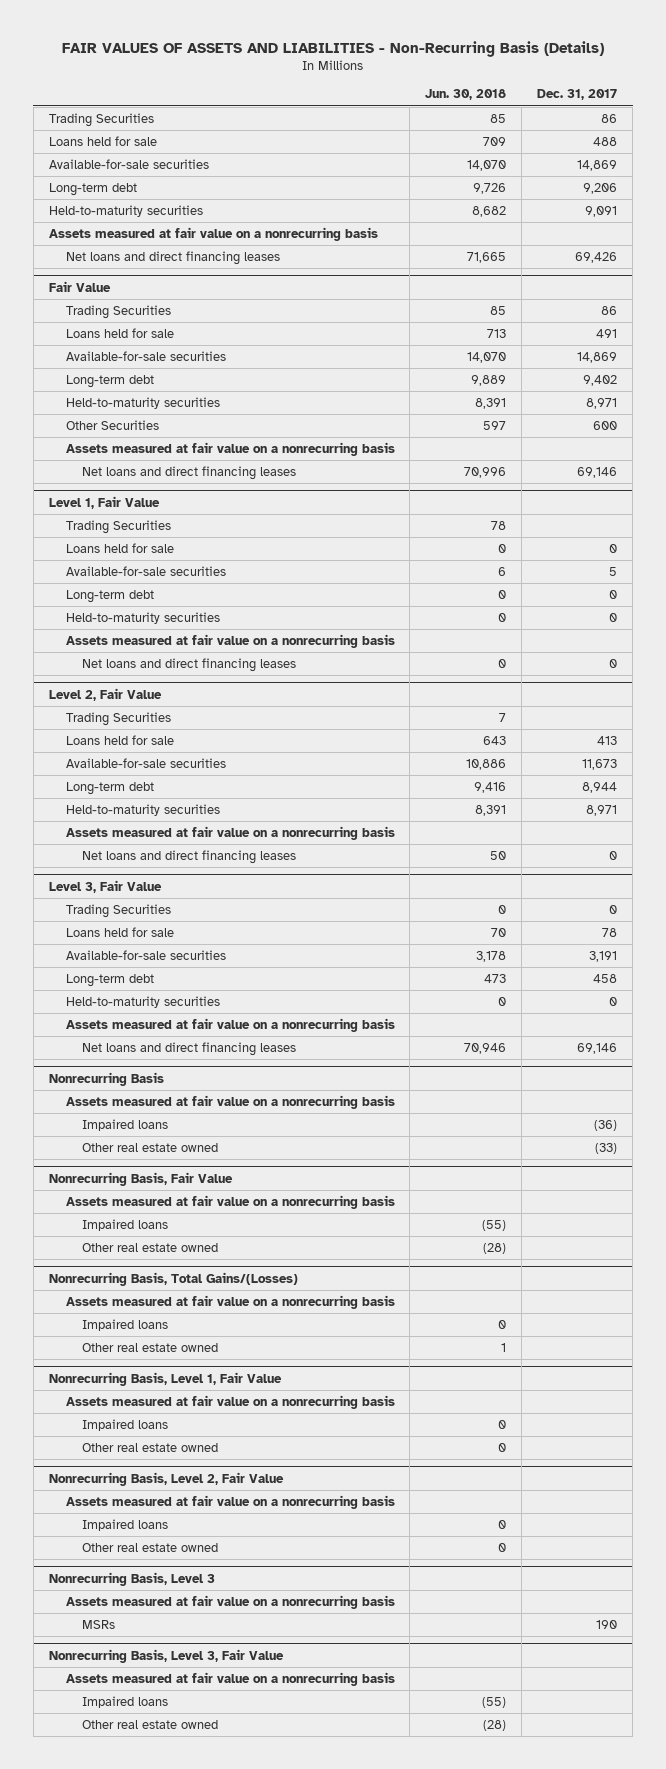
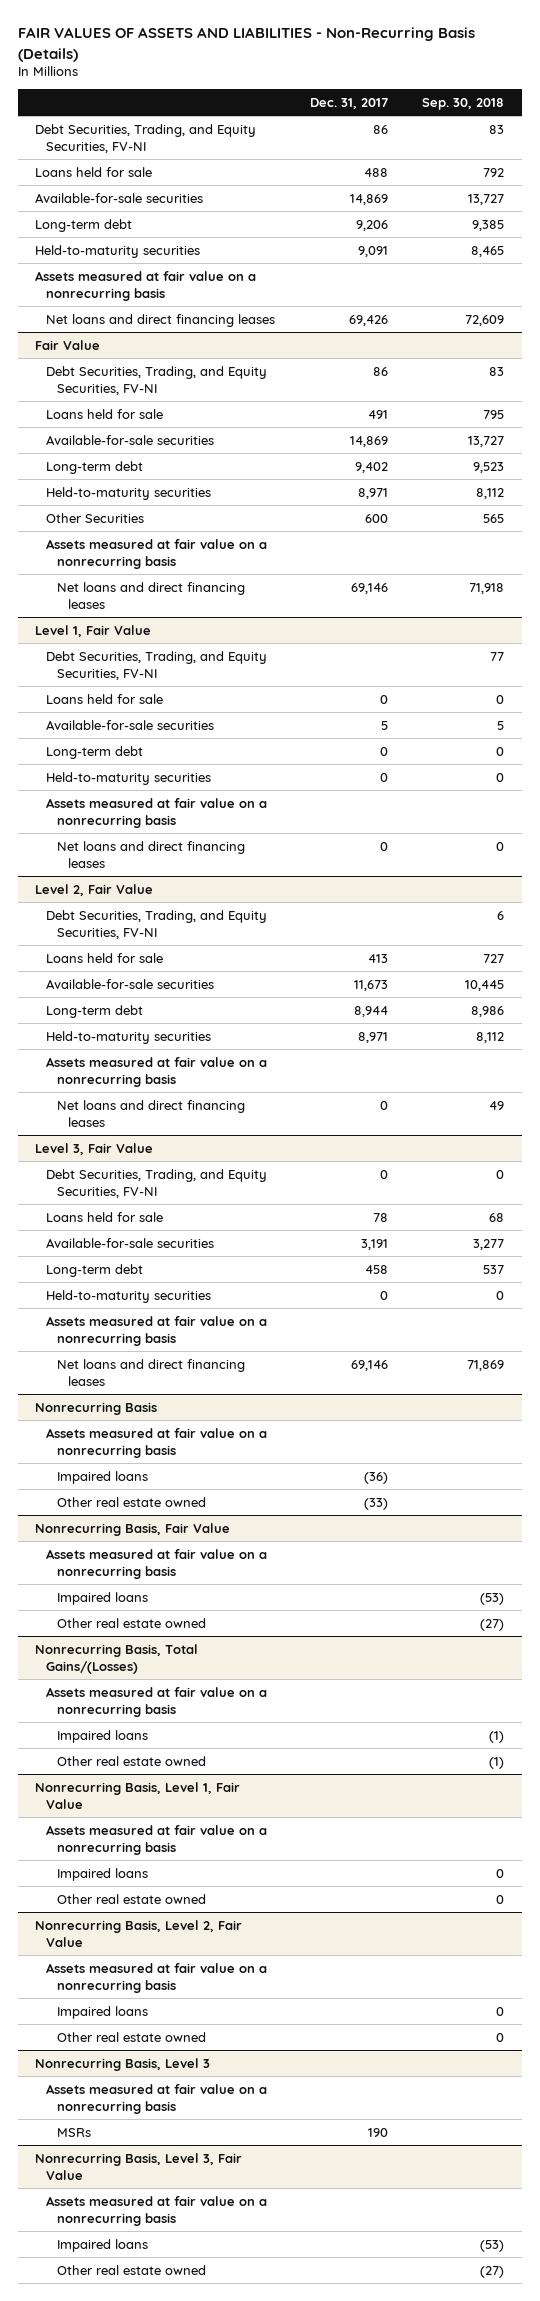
[425,89,507,101] Jun. 30, 2018 -> none
none -> [422,97,505,110] Sep. 30, 2018
[48,112,154,127] Trading Securities -> [35,123,257,153] Debt Securities, Trading, and Equity Securities, FV-NI
[65,304,171,319] Trading Securities -> [46,365,268,395] Debt Securities, Trading, and Equity Securities, FV-NI
[65,519,171,534] Trading Securities -> [46,650,268,680] Debt Securities, Trading, and Equity Securities, FV-NI
[65,711,171,726] Trading Securities -> [46,909,268,939] Debt Securities, Trading, and Equity Securities, FV-NI
[65,903,171,918] Trading Securities -> [46,1168,268,1198] Debt Securities, Trading, and Equity Securities, FV-NI

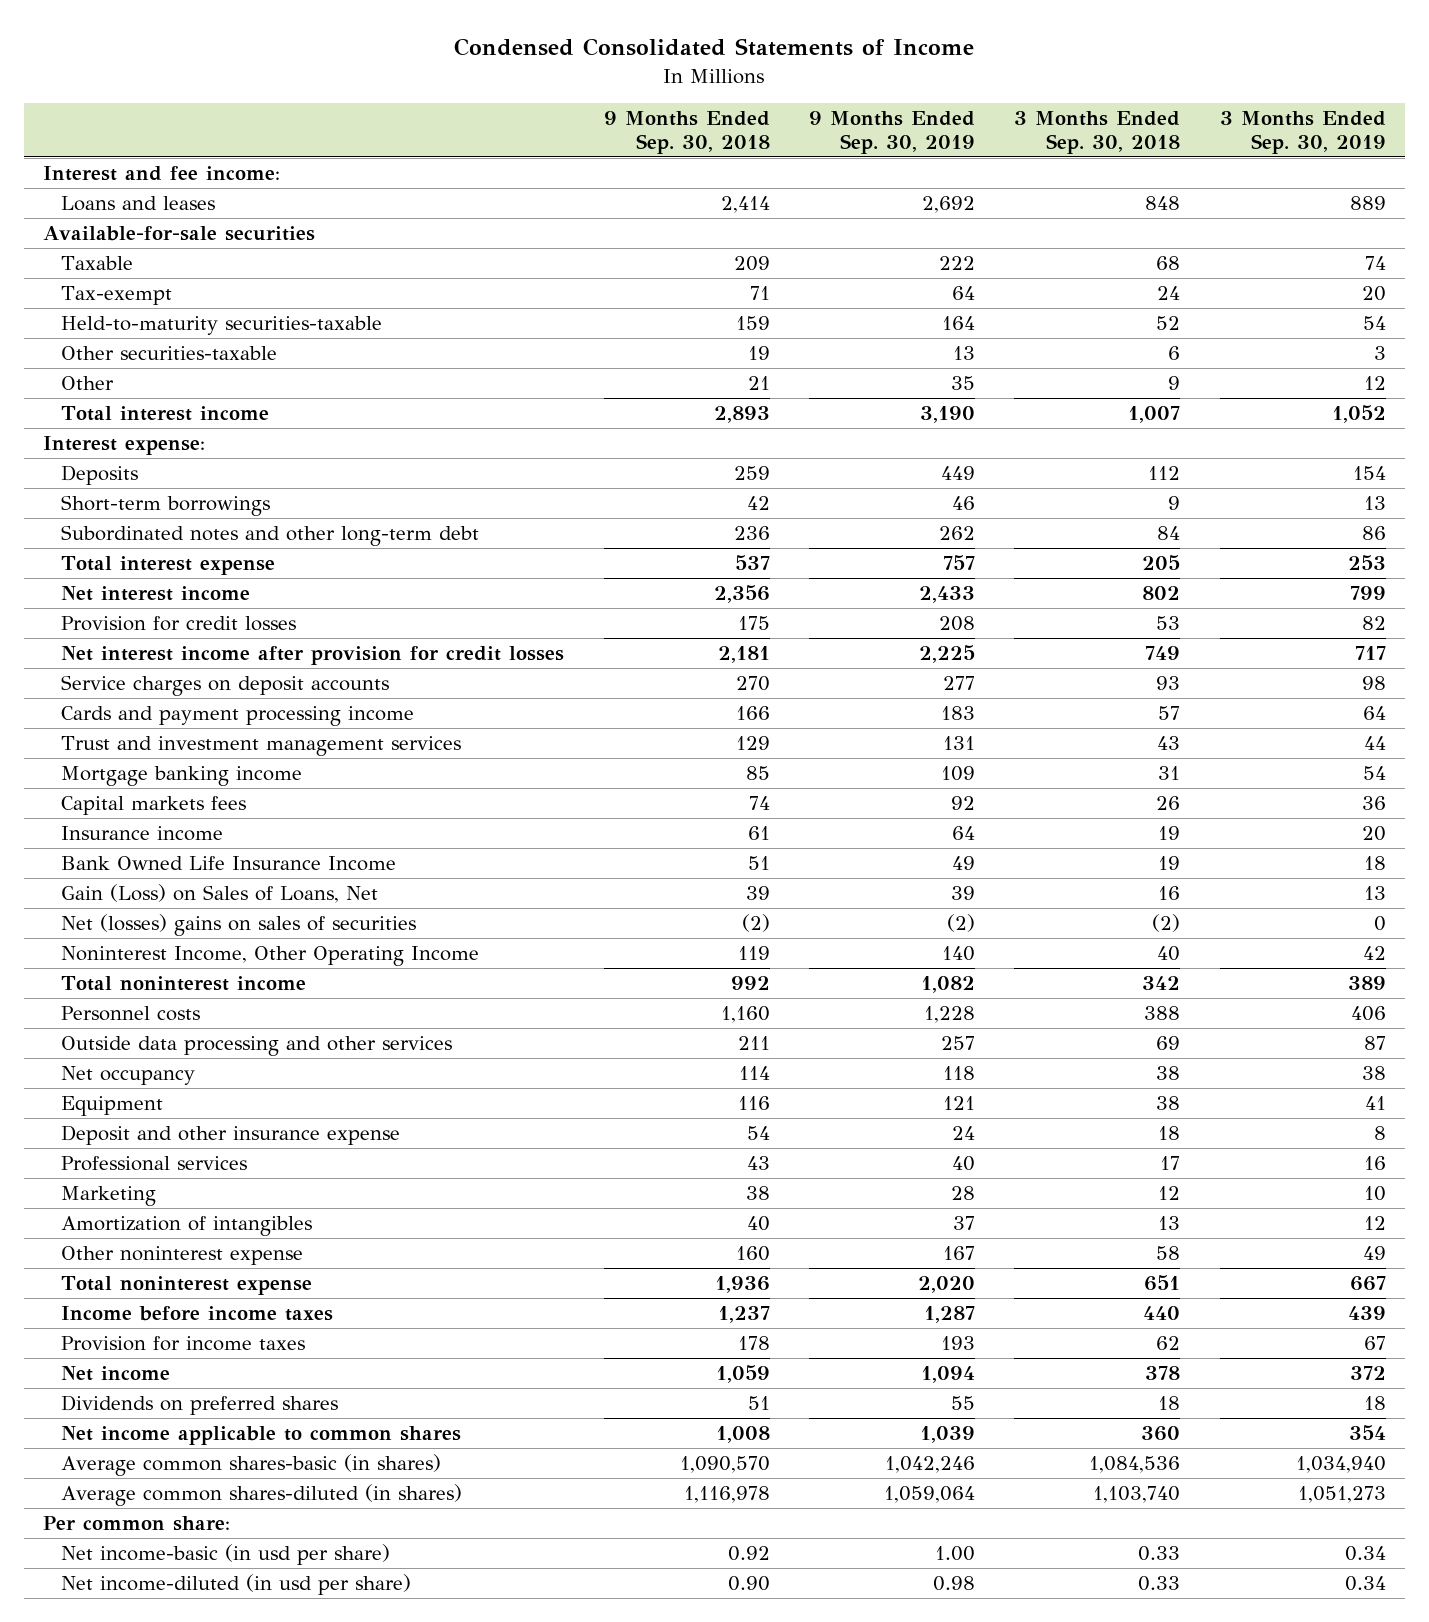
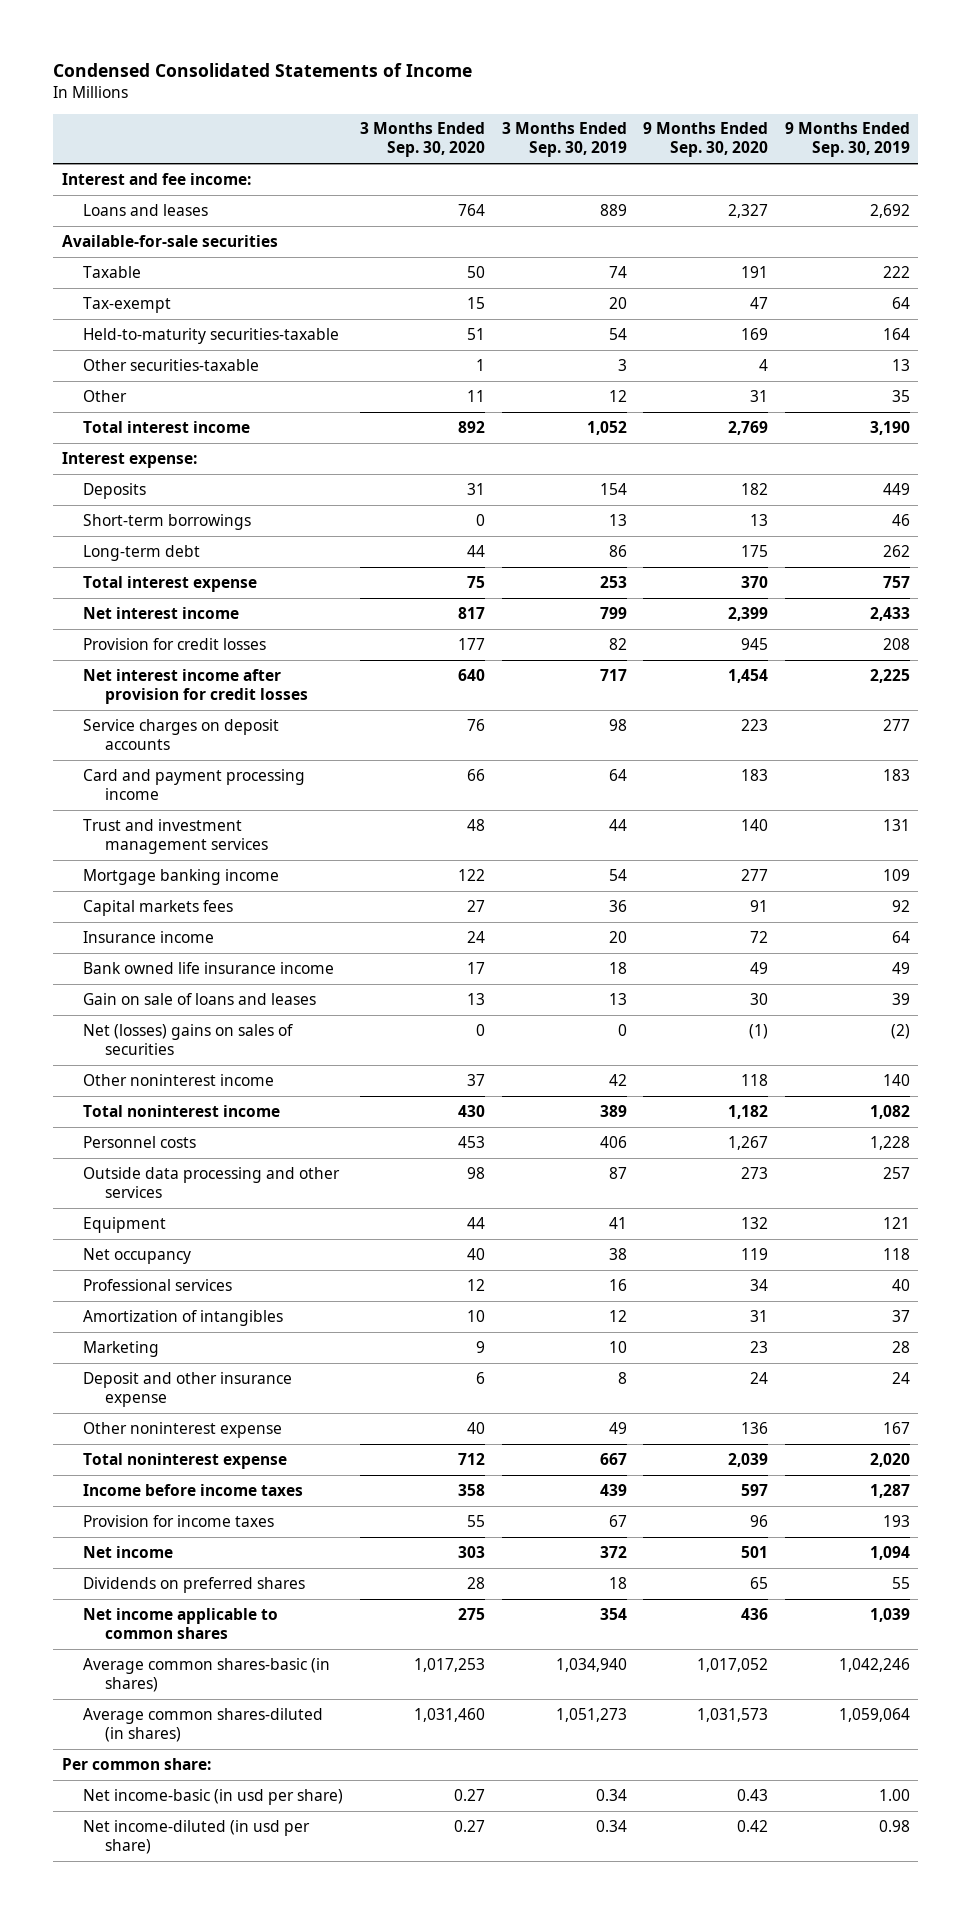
[603,110,770,154] 9 Months Ended Sep. 30, 2018 -> none
[1014,110,1181,154] 3 Months Ended Sep. 30, 2018 -> none
none -> [360,122,486,158] 3 Months Ended Sep. 30, 2020
none -> [643,122,769,158] 9 Months Ended Sep. 30, 2020
[61,524,480,546] Subordinated notes and other long-term debt -> [83,544,201,561] Long-term debt
[61,705,415,726] Cards and payment processing income -> [83,768,306,800] Card and payment processing income
[61,855,397,871] Bank Owned Life Insurance Income -> [83,961,335,974] Bank owned life insurance income
[61,883,379,903] Gain (Loss) on Sales of Loans, Net -> [83,992,317,1005] Gain on sale of loans and leases
[61,945,480,966] Noninterest Income, Other Operating Income -> [83,1073,275,1086] Other noninterest income
[61,1065,196,1085] Net occupancy -> [83,1247,192,1264] Net occupancy
[61,1185,157,1206] Marketing -> [83,1340,160,1357] Marketing
[61,1124,401,1145] Deposit and other insurance expense -> [83,1371,293,1407] Deposit and other insurance expense

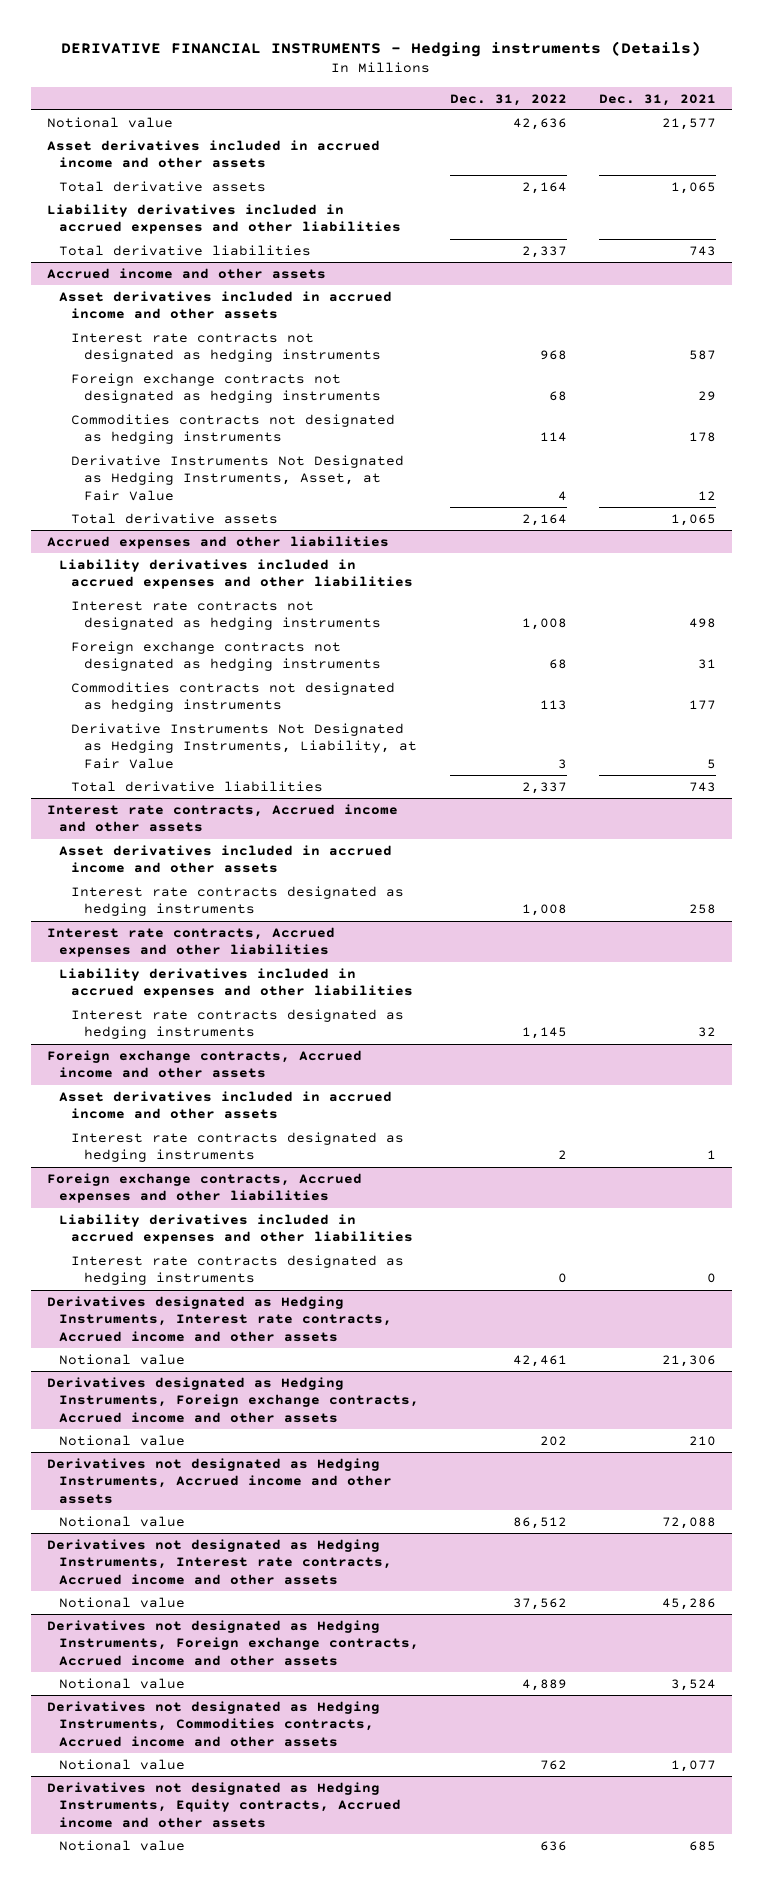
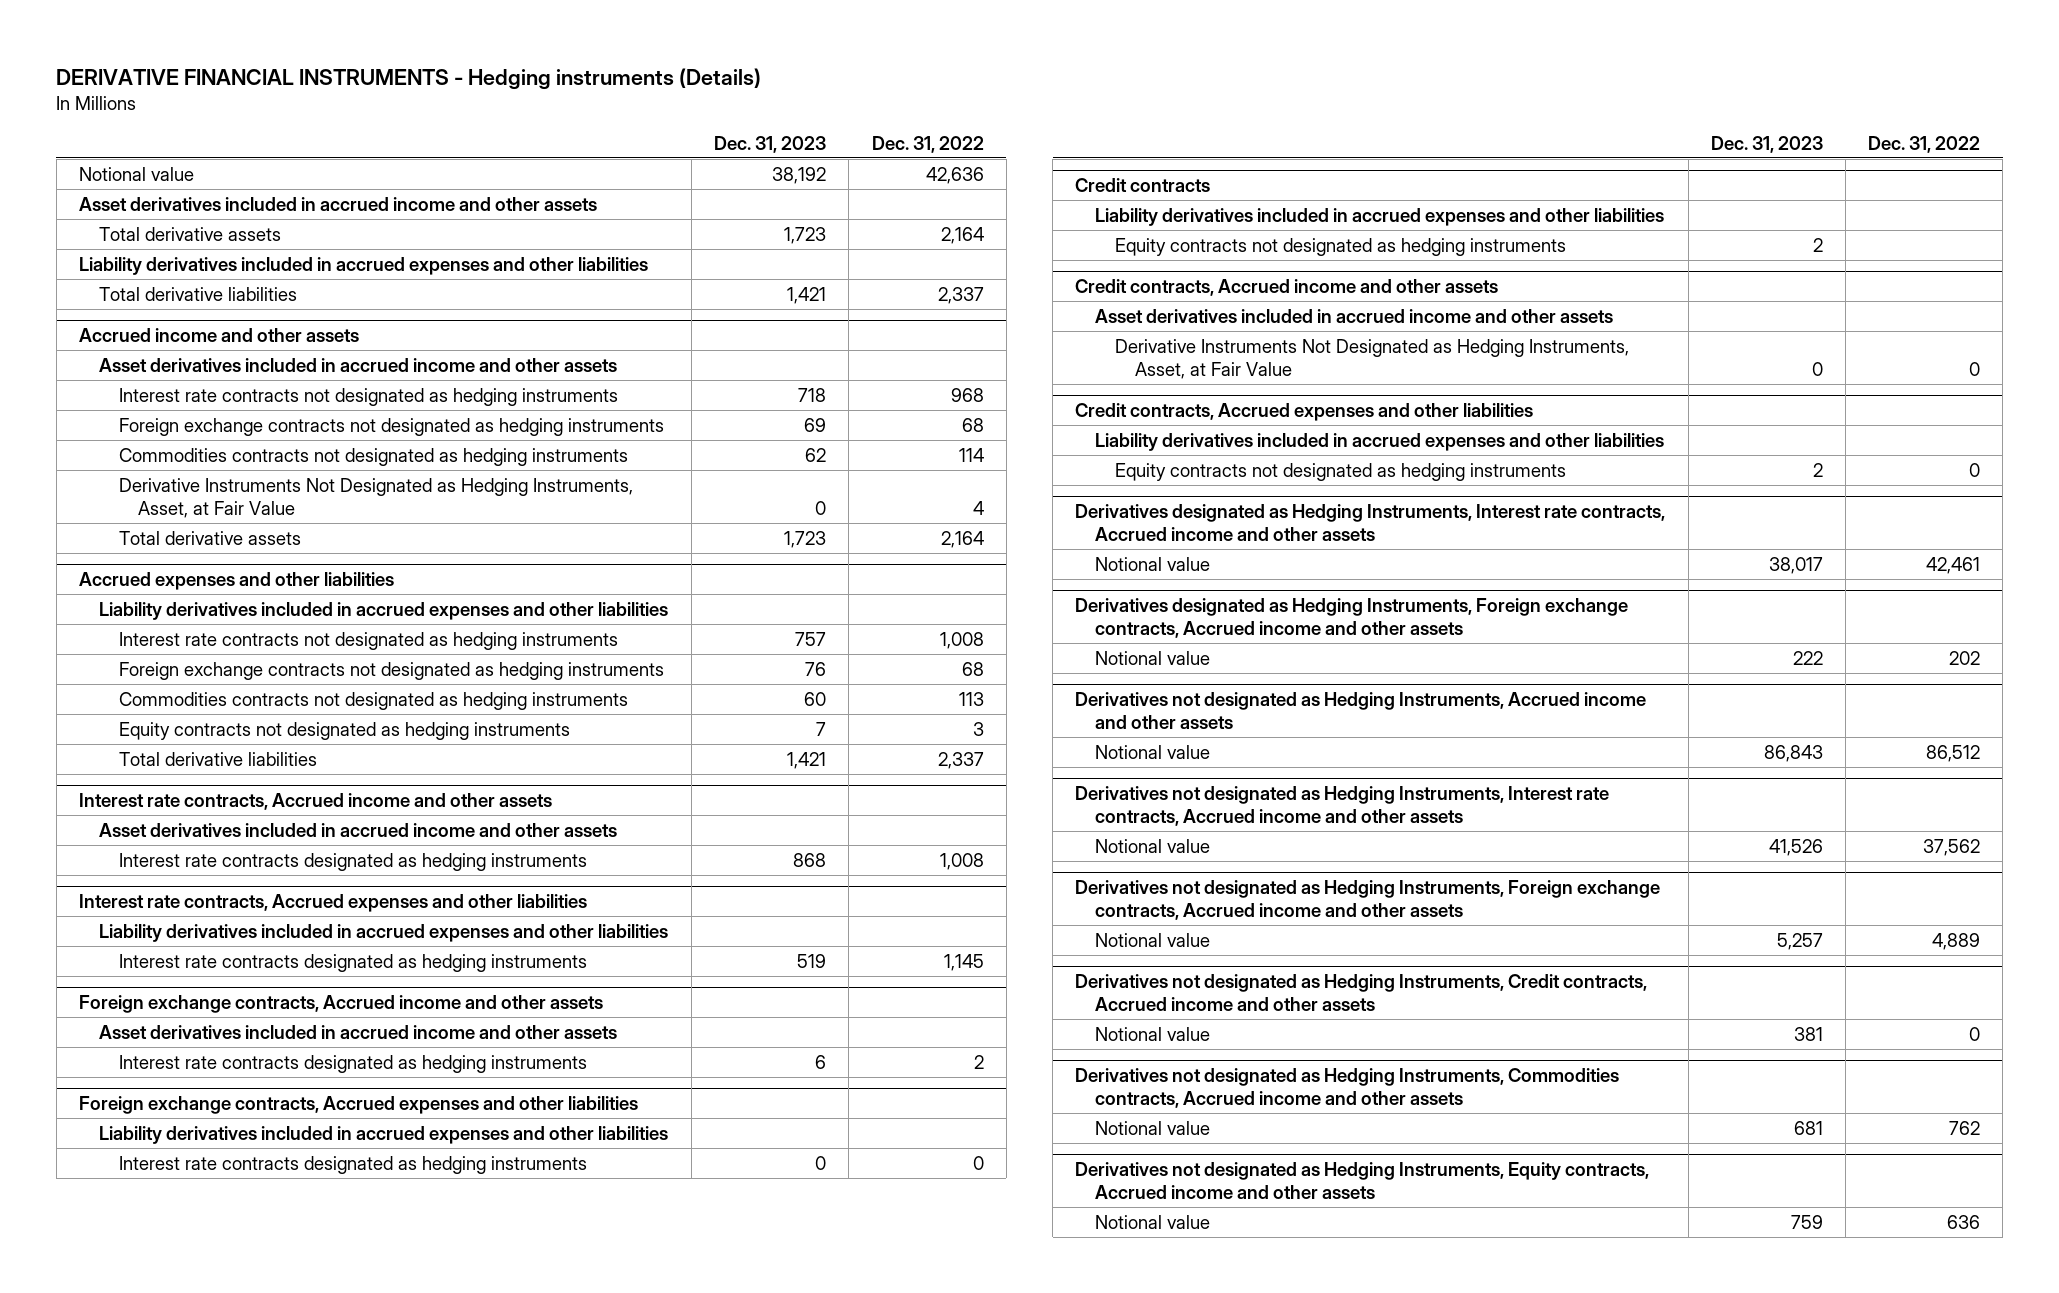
[599,93,717,106] Dec. 31, 2021 -> none
none -> [714,135,827,153] Dec. 31, 2023
[71,722,417,769] Derivative Instruments Not Designated as Hedging Instruments, Liability, at Fair Value -> [118,721,570,740] Equity contracts not designated as hedging instruments
none -> [1075,178,1211,193] Credit contracts
none -> [1095,207,1665,226] Liability derivatives included in accrued expenses and other liabilities
none -> [1115,237,1567,256] Equity contracts not designated as hedging instruments
none -> [1075,279,1499,297] Credit contracts, Accrued income and other assets
none -> [1095,308,1614,323] Asset derivatives included in accrued income and other assets
none -> [1115,338,1630,379] Derivative Instruments Not Designated as Hedging Instruments, Asset, at Fair Value
none -> [1075,403,1534,422] Credit contracts, Accrued expenses and other liabilities
none -> [1095,432,1665,451] Liability derivatives included in accrued expenses and other liabilities
none -> [1115,462,1567,481] Equity contracts not designated as hedging instruments
none -> [1075,974,1648,1012] Derivatives not designated as Hedging Instruments, Credit contracts, Accrued income and other assets
none -> [1095,1026,1211,1041] Notional value

